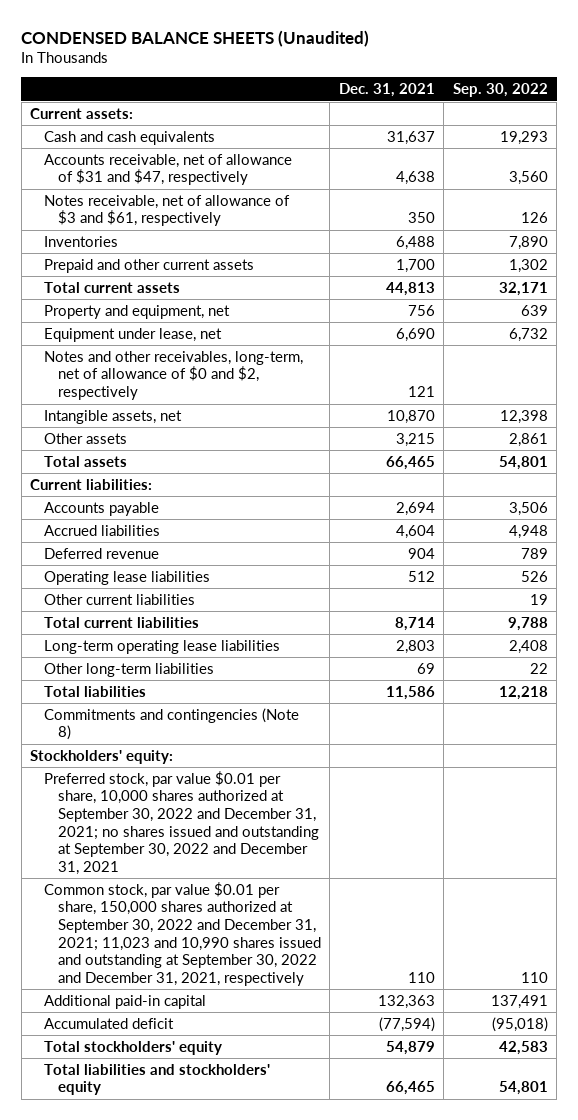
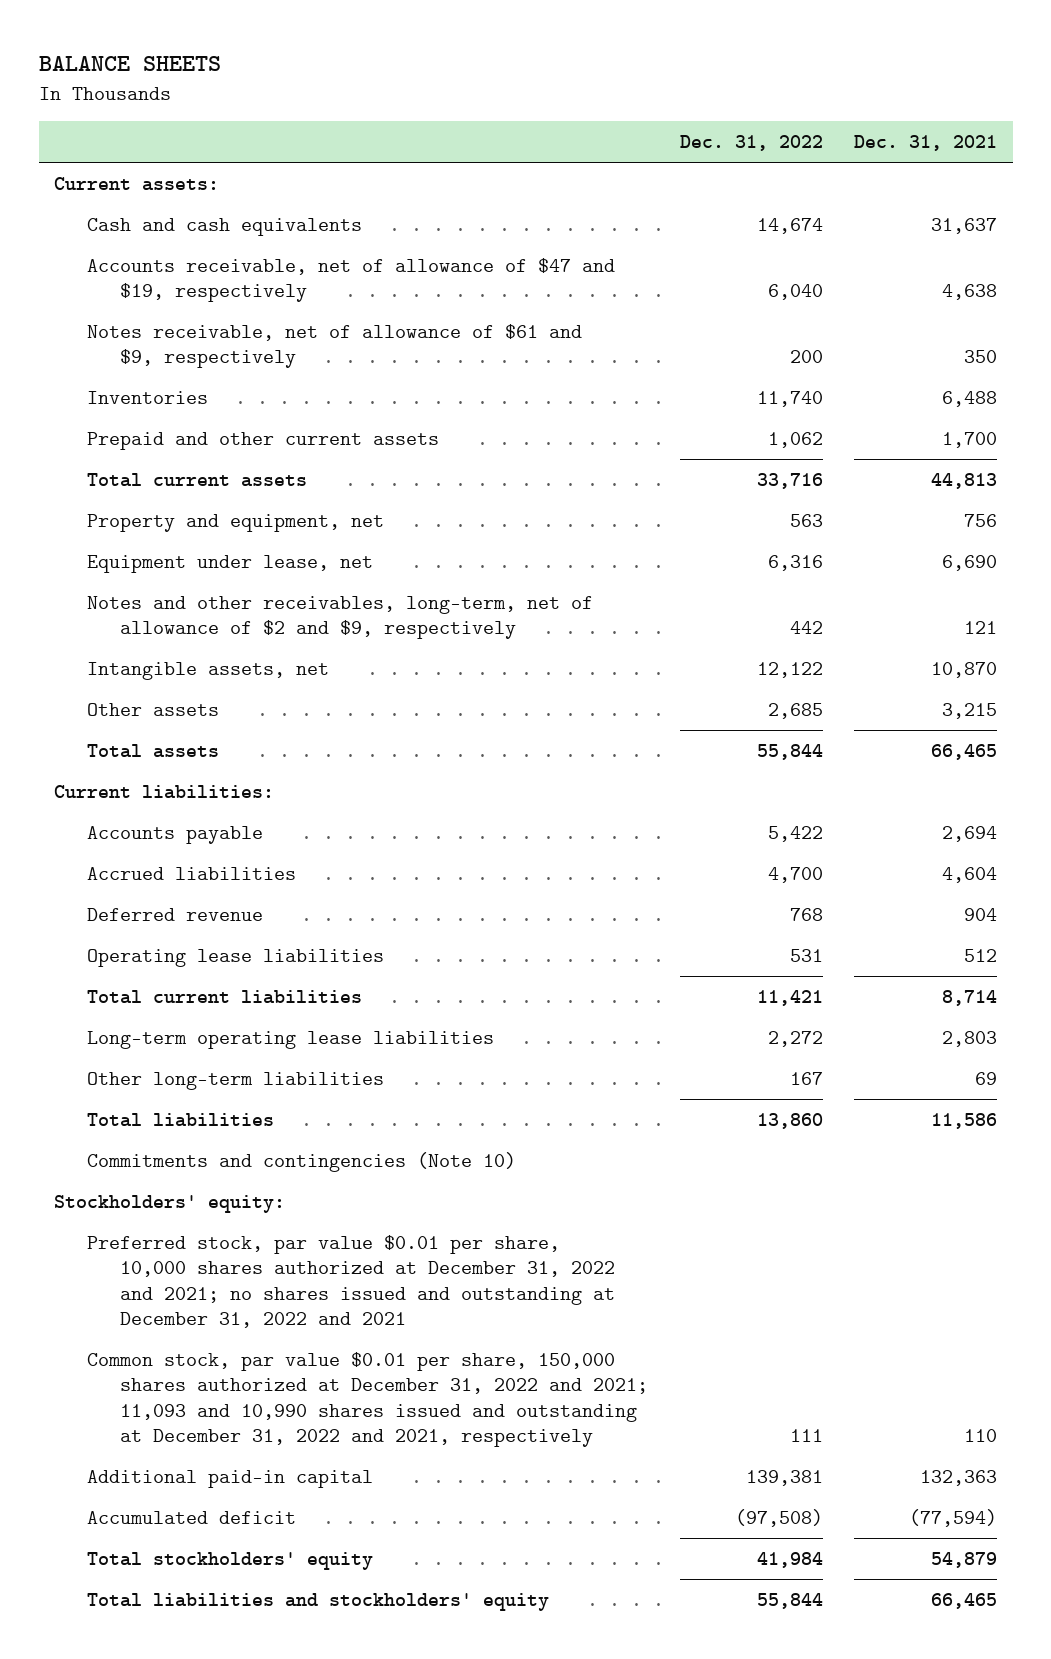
[21,29,370,47] CONDENSED BALANCE SHEETS (Unaudited) -> [38,56,221,72] BALANCE SHEETS
[452,83,548,98] Sep. 30, 2022 -> none
none -> [679,135,823,152] Dec. 31, 2022
[44,153,293,186] Accounts receivable, net of allowance of $31 and $47, respectively -> [87,257,616,303] Accounts receivable, net of allowance of $47 and $19, respectively
[44,194,291,227] Notes receivable, net of allowance of $3 and $61, respectively -> [87,323,583,369] Notes receivable, net of allowance of $61 and $9, respectively
[44,350,304,401] Notes and other receivables, long-term, net of allowance of $0 and $2, respectively -> [87,595,594,640] Notes and other receivables, long-term, net of allowance of $2 and $9, respectively
[44,593,196,605] Other current liabilities -> none
[44,707,300,741] Commitments and contingencies (Note 8) -> [87,1151,517,1172] Commitments and contingencies (Note 10)
[44,770,319,875] Preferred stock, par value $0.01 per share, 10,000 shares authorized at September 30, 2022 and December 31, 2021; no shares issued and outstanding at September 30, 2022 and December 31, 2021 -> [87,1234,616,1329] Preferred stock, par value $0.01 per share, 10,000 shares authorized at December 31, 2022 and 2021; no shares issued and outstanding at December 31, 2022 and 2021
[44,881,321,986] Common stock, par value $0.01 per share, 150,000 shares authorized at September 30, 2022 and December 31, 2021; 11,023 and 10,990 shares issued and outstanding at September 30, 2022 and December 31, 2021, respectively -> [87,1351,649,1448] Common stock, par value $0.01 per share, 150,000 shares authorized at December 31, 2022 and 2021; 11,093 and 10,990 shares issued and outstanding at December 31, 2022 and 2021, respectively

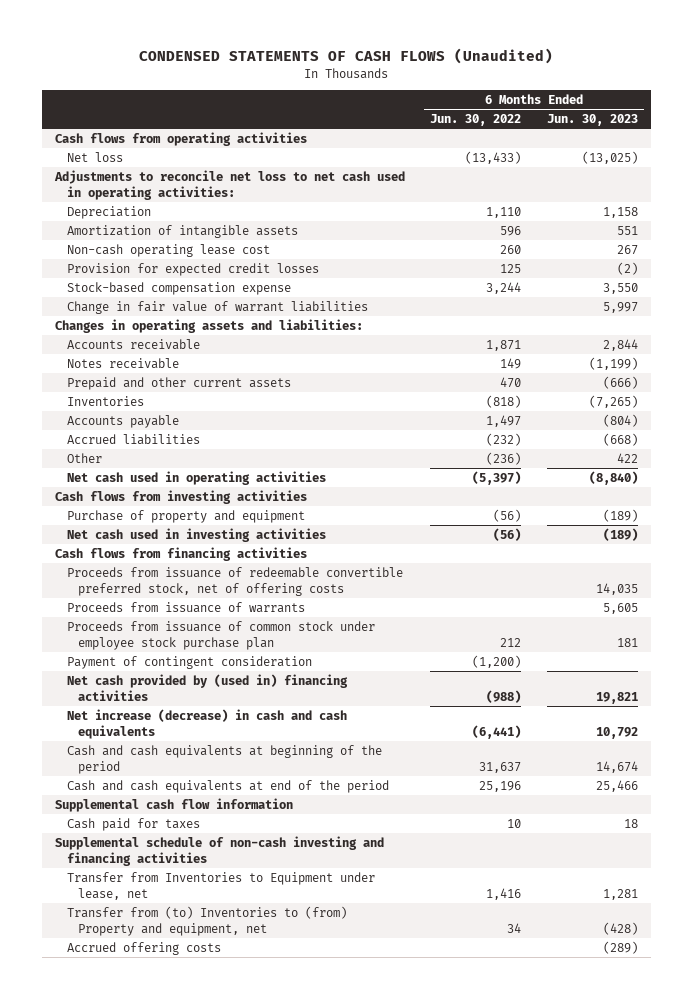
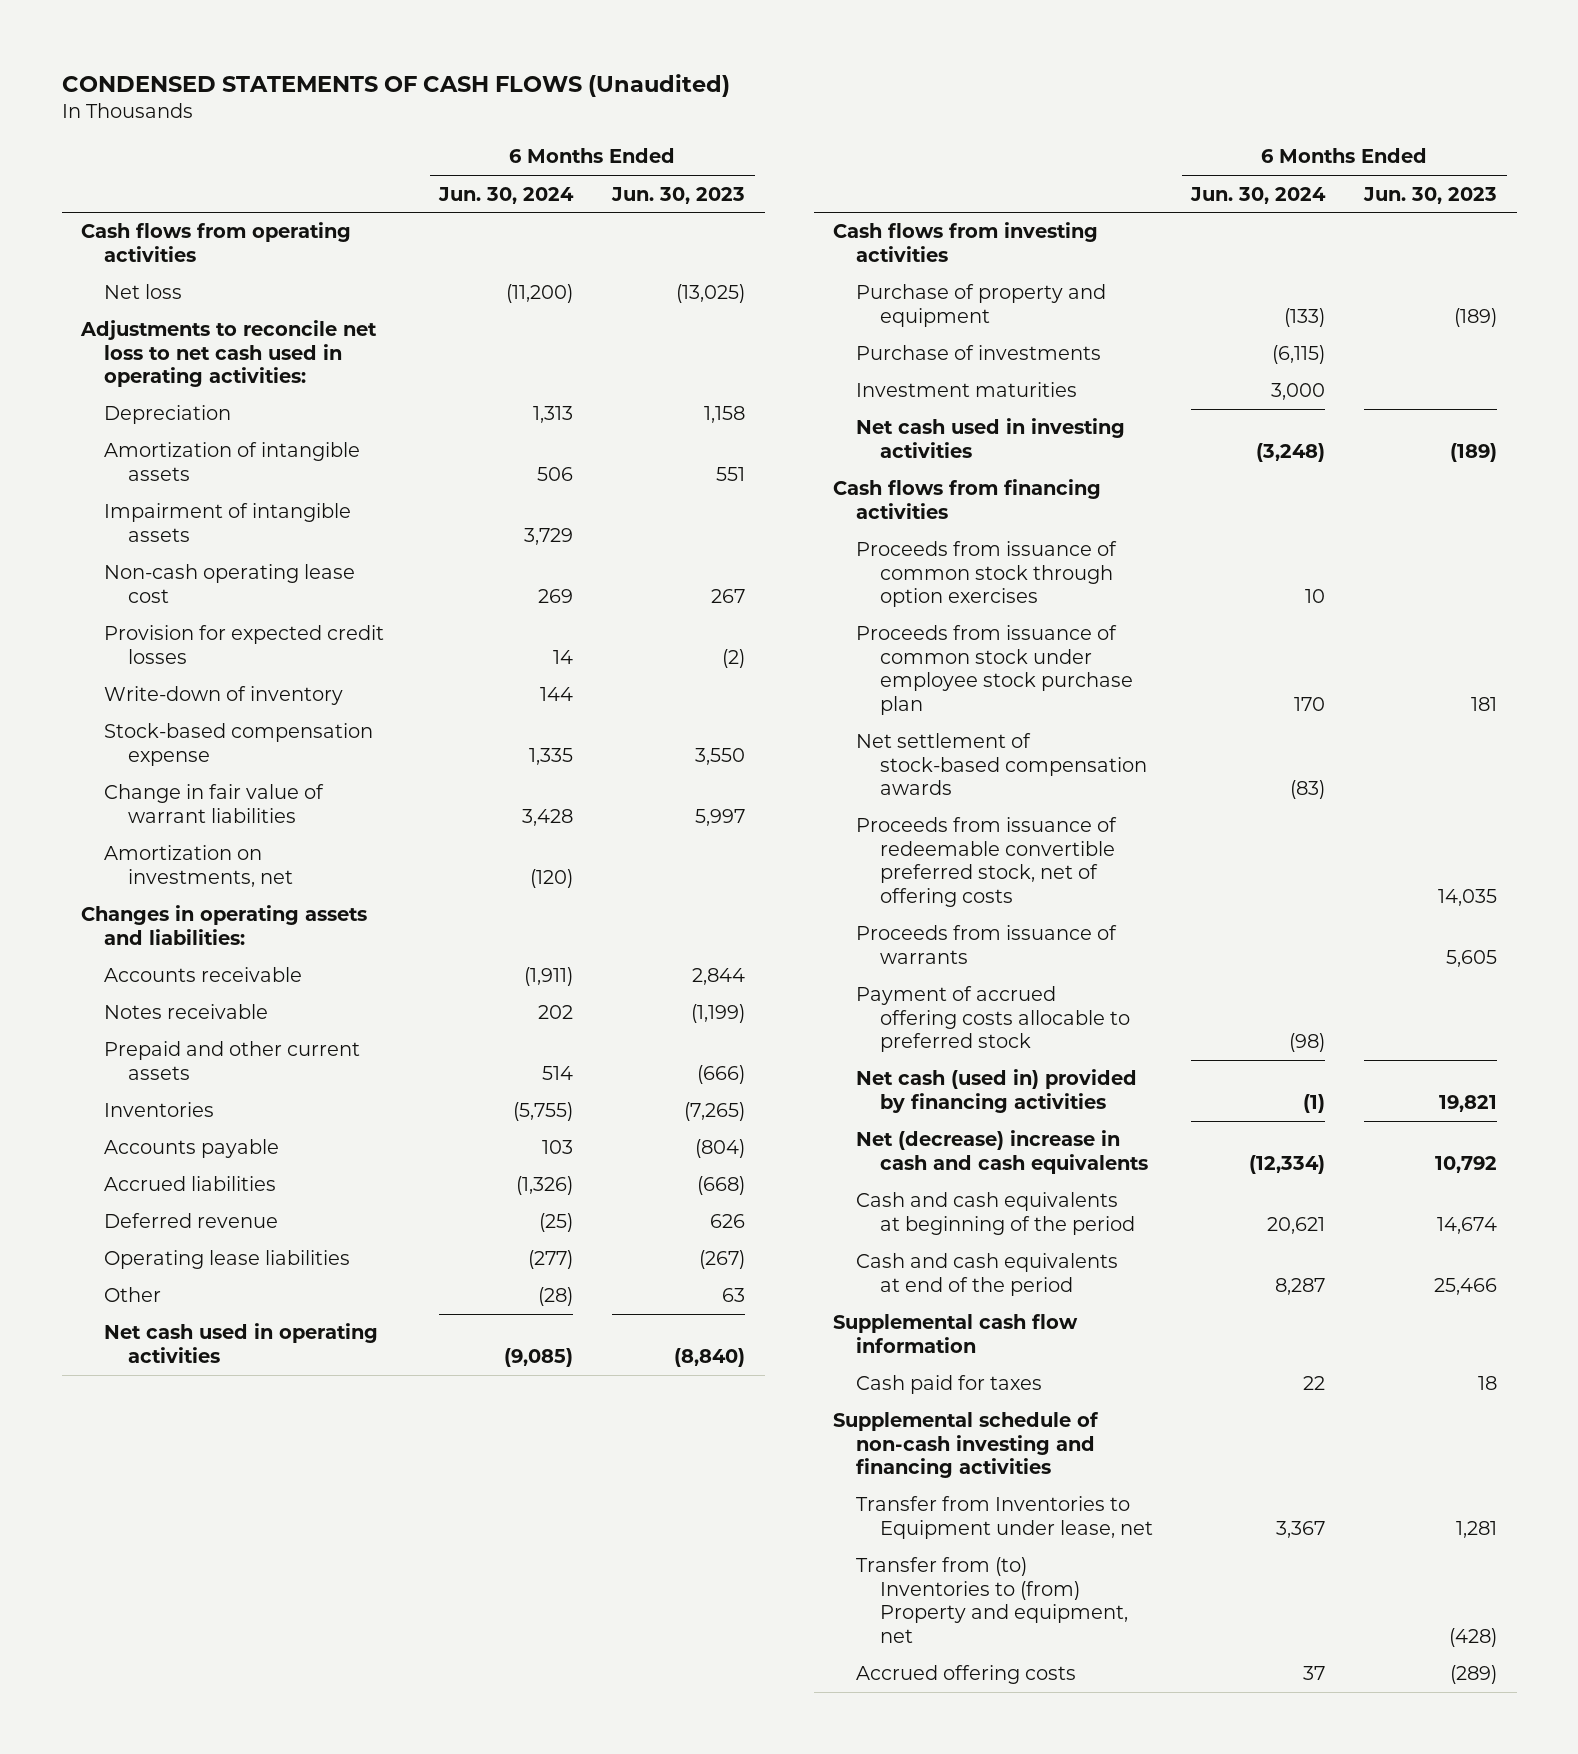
[430,114,522,127] Jun. 30, 2022 -> none
none -> [438,186,575,204] Jun. 30, 2024
none -> [104,503,352,542] Impairment of intangible assets
none -> [104,686,344,706] Write-down of inventory
none -> [104,845,293,887] Amortization on investments, net
none -> [104,1213,279,1229] Deferred revenue
none -> [104,1250,351,1270] Operating lease liabilities
[617,452,639,463] 422 -> [722,1288,746,1303] 63
none -> [856,345,1102,361] Purchase of investments
none -> [856,382,1078,398] Investment maturities
none -> [856,541,1118,608] Proceeds from issuance of common stock through option exercises
[66,620,375,650] Proceeds from issuance of common stock under employee stock purchase plan -> [856,625,1133,715] Proceeds from issuance of common stock under employee stock purchase plan
none -> [856,733,1147,796] Net settlement of stock-based compensation awards
[66,655,312,669] Payment of contingent consideration -> none
none -> [856,986,1130,1053] Payment of accrued offering costs allocable to preferred stock
[66,673,348,701] Net cash provided by (used in) financing activities -> [856,1069,1138,1113] Net cash (used in) provided by financing activities
[66,708,347,739] Net increase (decrease) in cash and cash equivalents -> [856,1130,1148,1174] Net (decrease) increase in cash and cash equivalents

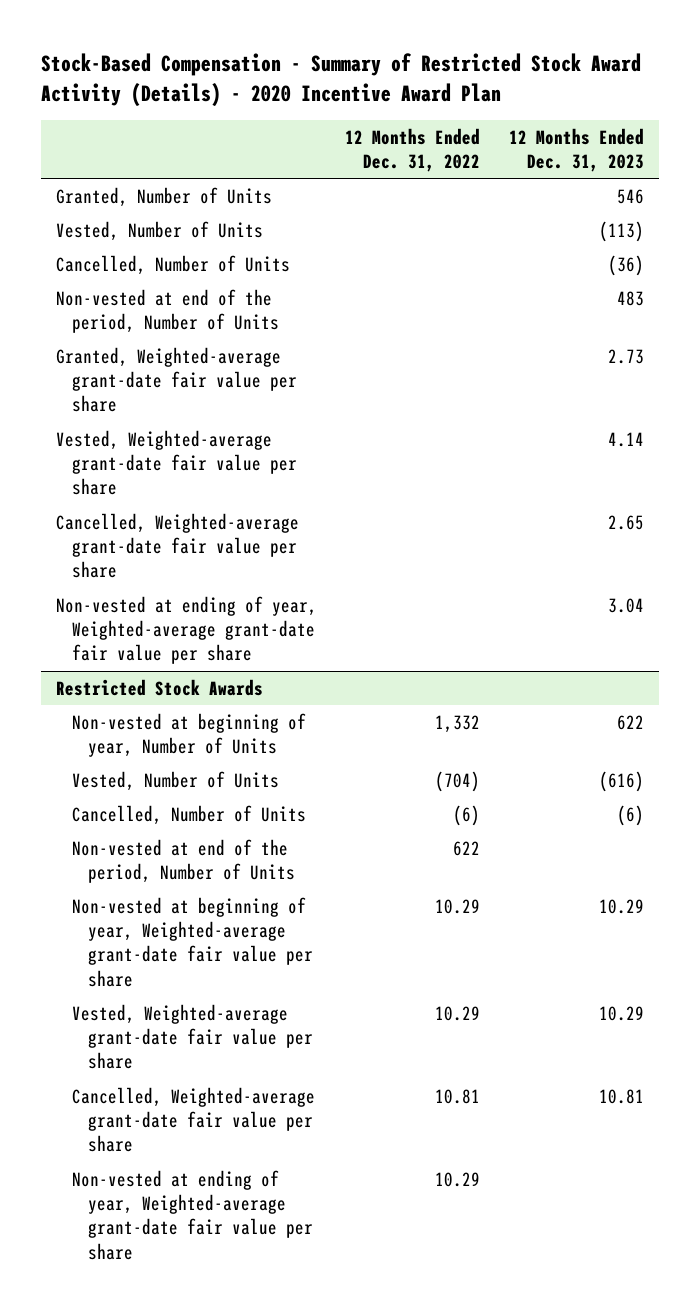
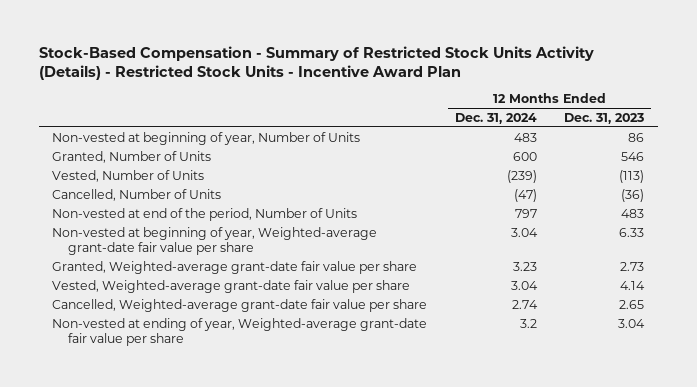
[41,53,642,107] Stock-Based Compensation - Summary of Restricted Stock Award Activity (Details) - 2020 Incentive Award Plan -> [38,45,594,81] Stock-Based Compensation - Summary of Restricted Stock Units Activity (Details) - Restricted Stock Units - Incentive Award Plan
[345,127,481,172] 12 Months Ended Dec. 31, 2022 -> none
none -> [454,112,537,124] Dec. 31, 2024
none -> [52,131,361,145] Non-vested at beginning of year, Number of Units
none -> [52,226,378,256] Non-vested at beginning of year, Weighted-average grant-date fair value per share
[55,678,263,696] Restricted Stock Awards -> none
[72,712,307,758] Non-vested at beginning of year, Number of Units -> none
[72,770,280,791] Vested, Number of Units -> none
[72,804,307,825] Cancelled, Number of Units -> none
[72,838,296,884] Non-vested at end of the period, Number of Units -> none
[72,896,314,987] Non-vested at beginning of year, Weighted-average grant-date fair value per share -> none
[72,1003,314,1070] Vested, Weighted-average grant-date fair value per share -> none
[72,1086,316,1153] Cancelled, Weighted-average grant-date fair value per share -> none
[72,1169,314,1260] Non-vested at ending of year, Weighted-average grant-date fair value per share -> none

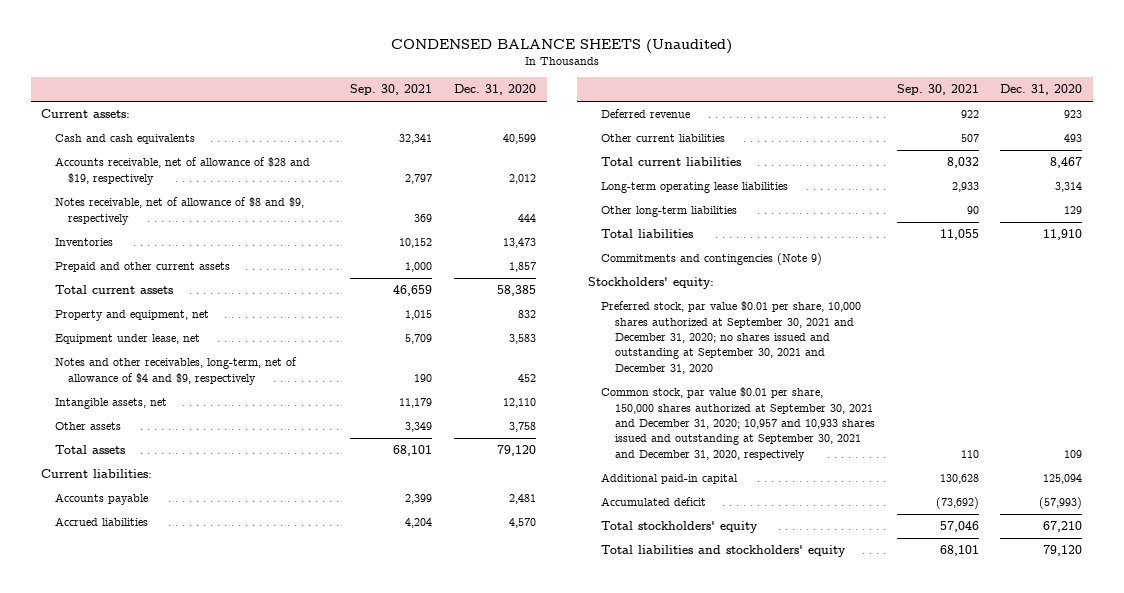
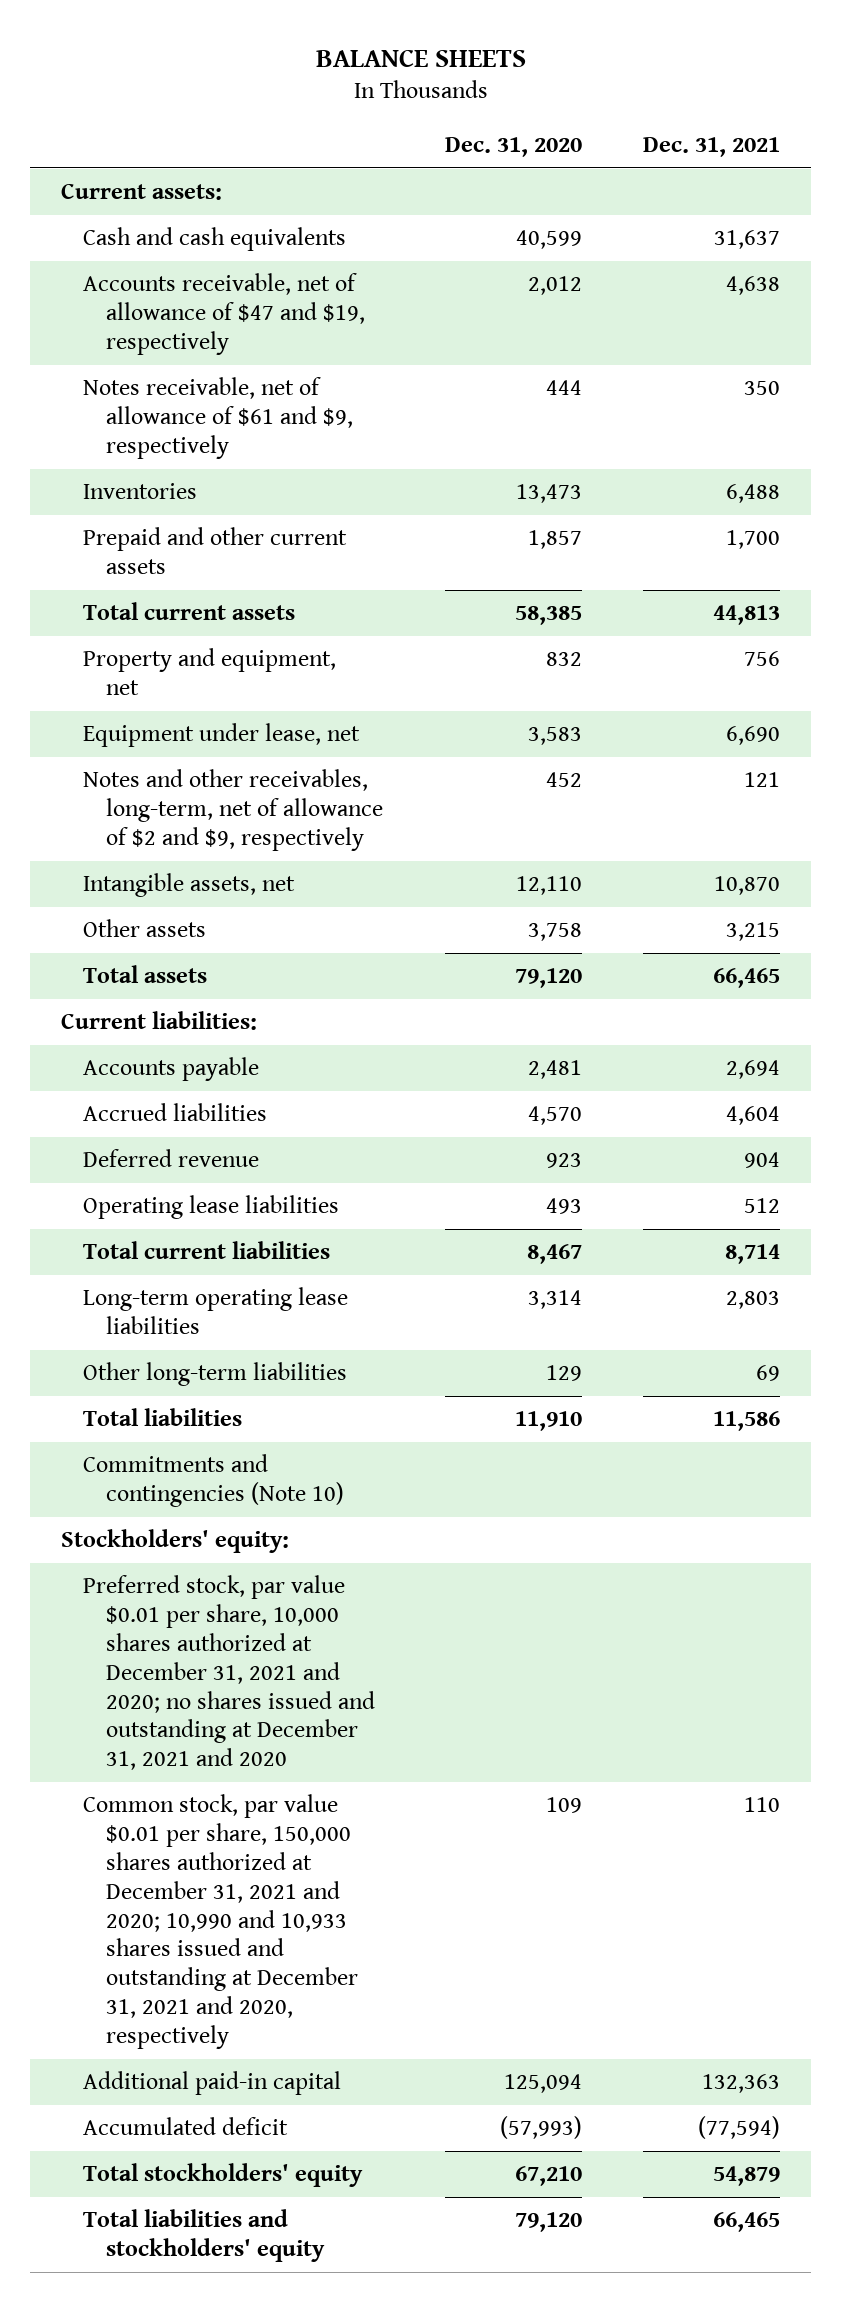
[390,38,732,54] CONDENSED BALANCE SHEETS (Unaudited) -> [315,48,526,67] BALANCE SHEETS
[350,84,433,96] Sep. 30, 2021 -> none
none -> [643,137,781,158] Dec. 31, 2021
[54,157,310,185] Accounts receivable, net of allowance of $28 and $19, respectively -> [83,273,365,355] Accounts receivable, net of allowance of $47 and $19, respectively
[54,197,304,225] Notes receivable, net of allowance of $8 and $9, respectively -> [83,377,353,459] Notes receivable, net of allowance of $61 and $9, respectively
[54,357,297,385] Notes and other receivables, long-term, net of allowance of $4 and $9, respectively -> [83,769,383,851] Notes and other receivables, long-term, net of allowance of $2 and $9, respectively
[601,134,726,143] Other current liabilities -> [83,1195,340,1220] Operating lease liabilities
[601,253,823,266] Commitments and contingencies (Note 9) -> [83,1454,344,1508] Commitments and contingencies (Note 10)
[601,301,862,374] Preferred stock, par value $0.01 per share, 10,000 shares authorized at September 30, 2021 and December 31, 2020; no shares issued and outstanding at September 30, 2021 and December 31, 2020 -> [83,1575,375,1771] Preferred stock, par value $0.01 per share, 10,000 shares authorized at December 31, 2021 and 2020; no shares issued and outstanding at December 31, 2021 and 2020
[601,387,875,461] Common stock, par value $0.01 per share, 150,000 shares authorized at September 30, 2021 and December 31, 2020; 10,957 and 10,933 shares issued and outstanding at September 30, 2021 and December 31, 2020, respectively -> [83,1794,358,2049] Common stock, par value $0.01 per share, 150,000 shares authorized at December 31, 2021 and 2020; 10,990 and 10,933 shares issued and outstanding at December 31, 2021 and 2020, respectively

